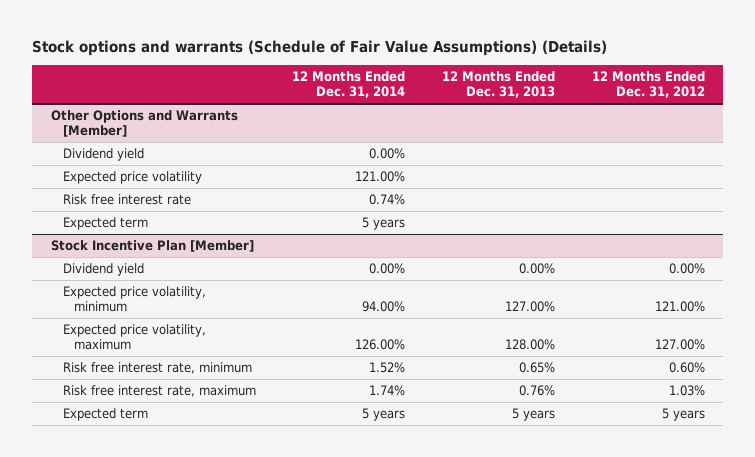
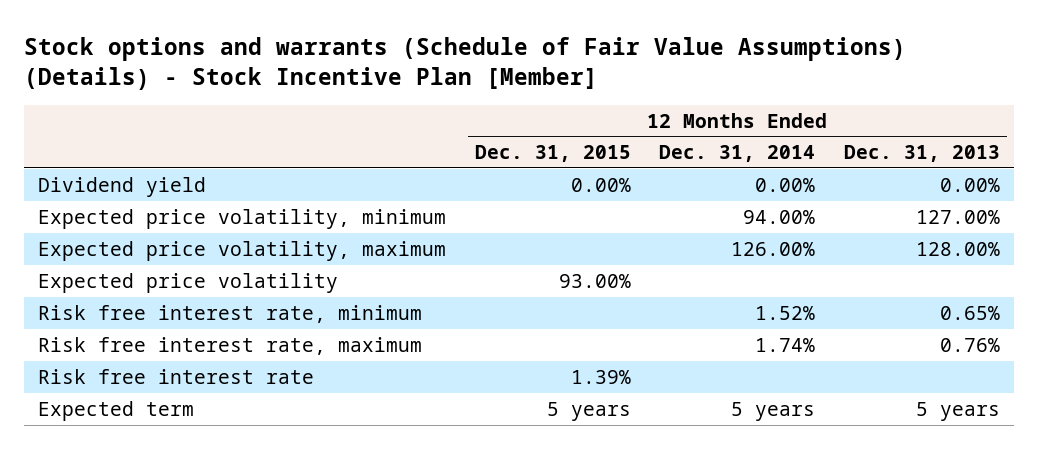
[32,40,608,57] Stock options and warrants (Schedule of Fair Value Assumptions) (Details) -> [24,36,907,91] Stock options and warrants (Schedule of Fair Value Assumptions) (Details) - Stock Incentive Plan [Member]
[591,71,705,99] 12 Months Ended Dec. 31, 2012 -> none
none -> [474,145,631,163] Dec. 31, 2015
[50,110,238,138] Other Options and Warrants [Member] -> none
[62,148,144,162] Dividend yield -> none
[62,171,202,185] Expected price volatility -> none
[62,194,191,206] Risk free interest rate -> none
[62,217,148,231] Expected term -> none
[50,240,254,253] Stock Incentive Plan [Member] -> none
none -> [38,272,339,293] Expected price volatility
none -> [38,368,315,384] Risk free interest rate

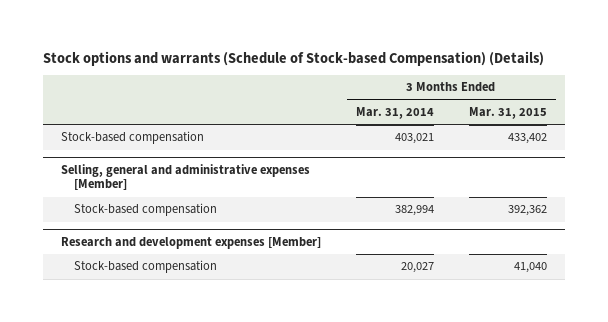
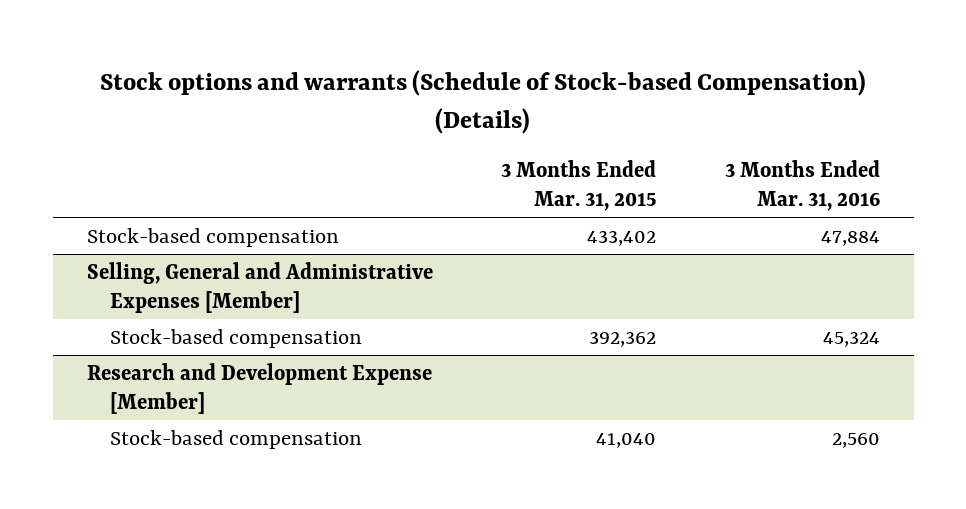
[355,107,434,120] Mar. 31, 2014 -> none
none -> [724,159,880,212] 3 Months Ended Mar. 31, 2016
[60,163,310,191] Selling, general and administrative expenses [Member] -> [86,261,433,314] Selling, General and Administrative Expenses [Member]
[60,236,321,249] Research and development expenses [Member] -> [86,362,432,415] Research and Development Expense [Member]

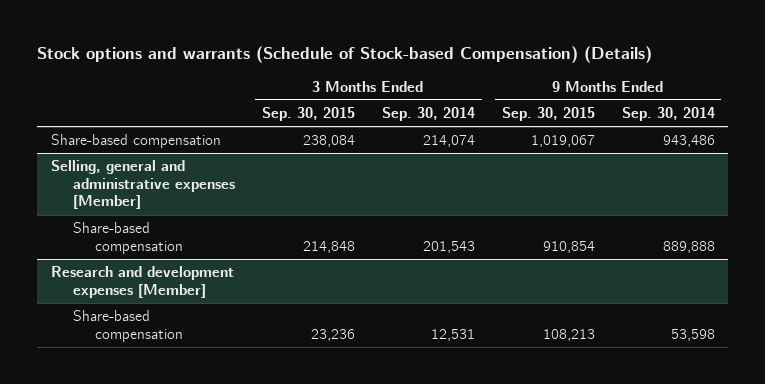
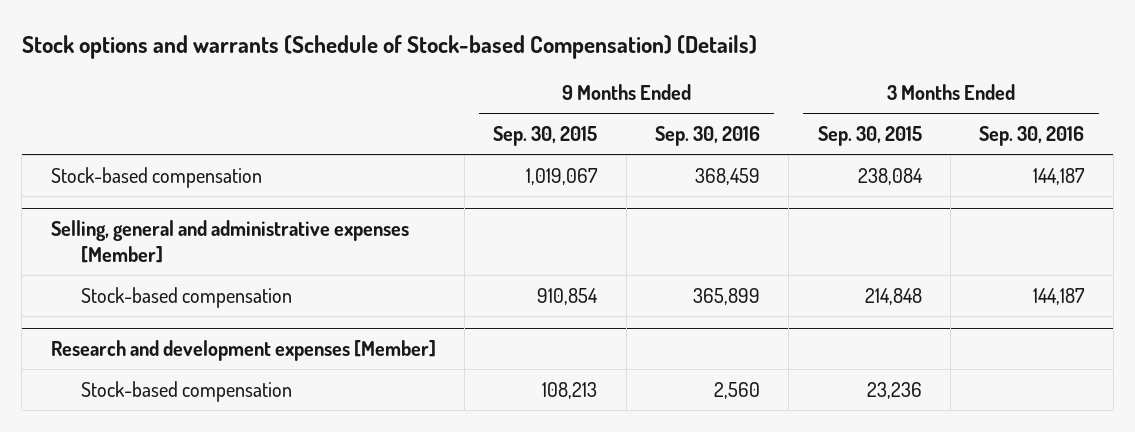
[381,107,475,122] Sep. 30, 2014 -> none
[621,107,715,122] Sep. 30, 2014 -> none
none -> [654,126,760,147] Sep. 30, 2016
none -> [979,126,1085,147] Sep. 30, 2016
[50,134,221,149] Share-based compensation -> [50,166,262,188] Stock-based compensation
[72,222,183,254] Share-based compensation -> [81,286,293,308] Stock-based compensation
[72,310,183,342] Share-based compensation -> [81,380,293,402] Stock-based compensation

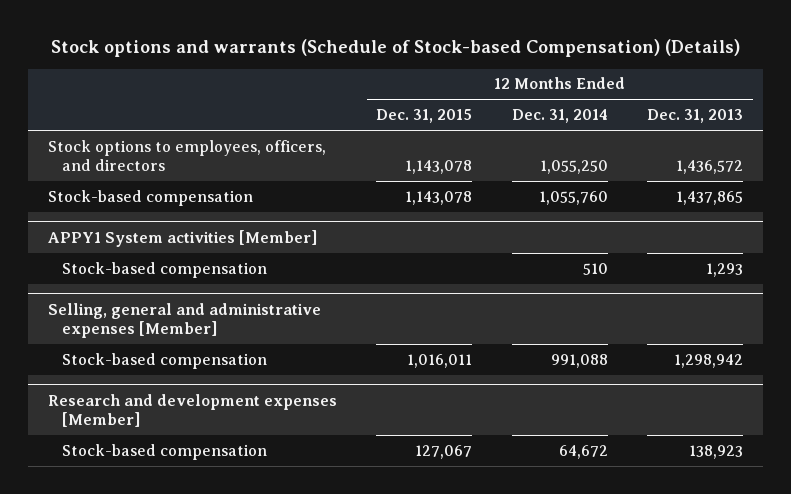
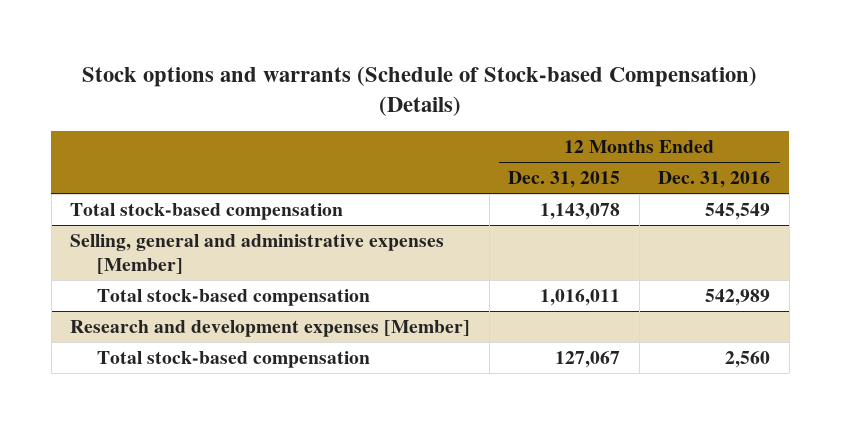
[511,109,608,124] Dec. 31, 2014 -> none
[647,109,744,124] Dec. 31, 2013 -> none
none -> [658,171,771,189] Dec. 31, 2016
[48,139,327,172] Stock options to employees, officers, and directors -> none
[48,229,318,247] APPY1 System activities [Member] -> none
[62,261,268,278] Stock-based compensation -> none
[48,189,254,206] Stock-based compensation -> [70,202,344,220] Total stock-based compensation
[62,352,268,369] Stock-based compensation -> [97,288,371,306] Total stock-based compensation
[62,443,268,460] Stock-based compensation -> [97,350,371,368] Total stock-based compensation

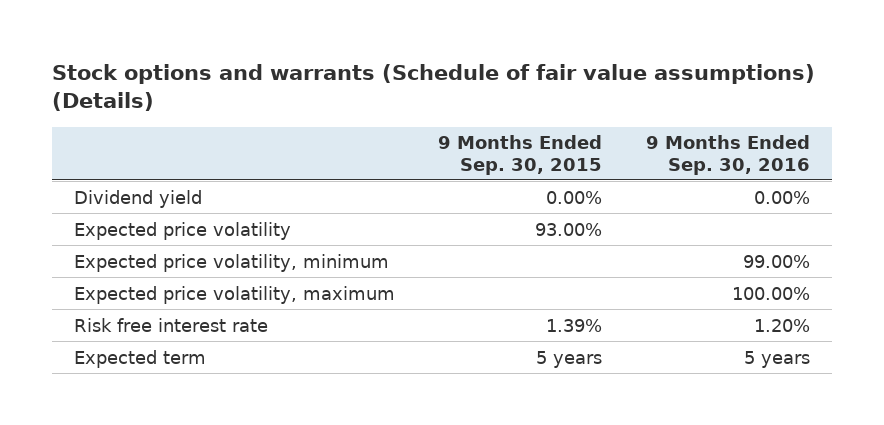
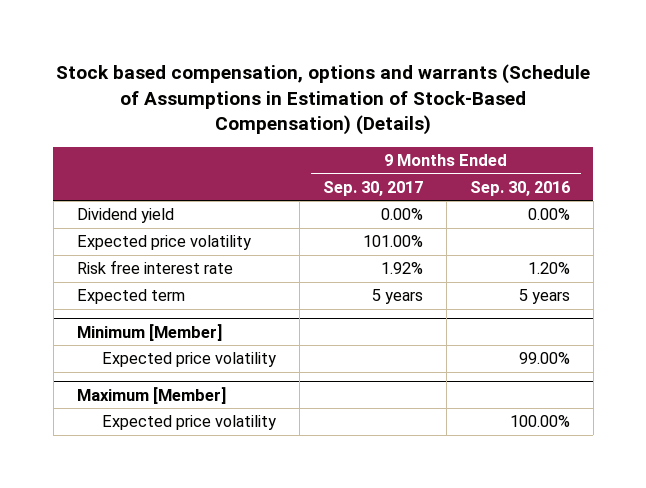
[51,64,815,112] Stock options and warrants (Schedule of fair value assumptions) (Details) -> [56,64,591,136] Stock based compensation, options and warrants (Schedule of Assumptions in Estimation of Stock-Based Compensation) (Details)
[438,135,603,175] 9 Months Ended Sep. 30, 2015 -> none
none -> [322,180,423,196] Sep. 30, 2017
[73,253,389,272] Expected price volatility, minimum -> none
[73,285,395,304] Expected price volatility, maximum -> none
none -> [76,323,222,341] Minimum [Member]
none -> [101,352,276,368] Expected price volatility
none -> [76,386,226,404] Maximum [Member]
none -> [101,415,276,431] Expected price volatility

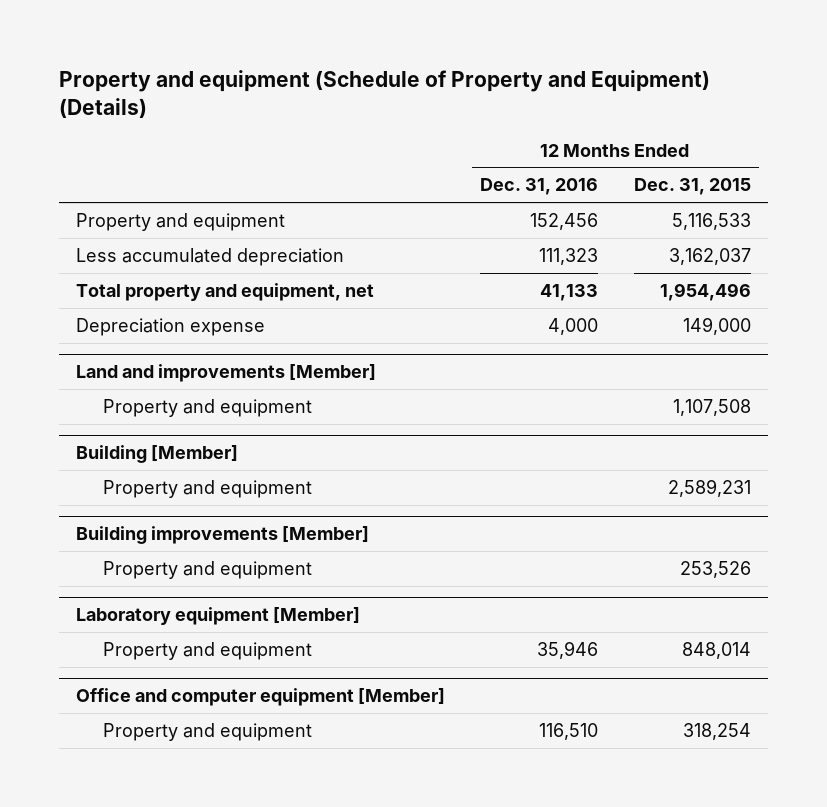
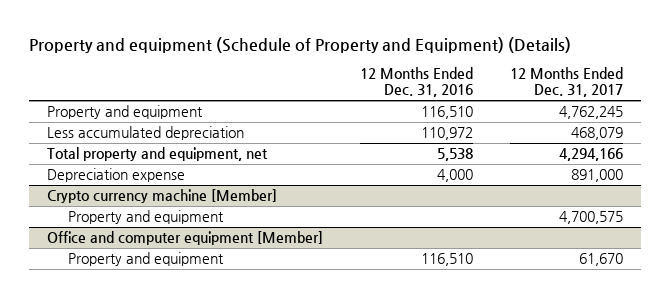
[633,178,751,196] Dec. 31, 2015 -> none
none -> [509,67,623,98] 12 Months Ended Dec. 31, 2017
[530,212,599,230] 152,456 -> [421,106,474,120] 116,510
[539,247,599,265] 111,323 -> [421,127,474,141] 110,972
[540,283,599,301] 41,133 -> [437,148,474,162] 5,538
[76,363,377,382] Land and improvements [Member] -> none
[103,398,313,417] Property and equipment -> none
[76,444,239,463] Building [Member] -> none
[103,479,313,498] Property and equipment -> none
[76,525,370,544] Building improvements [Member] -> none
none -> [47,189,278,204] Crypto currency machine [Member]
[76,606,361,625] Laboratory equipment [Member] -> none
[103,641,313,660] Property and equipment -> none

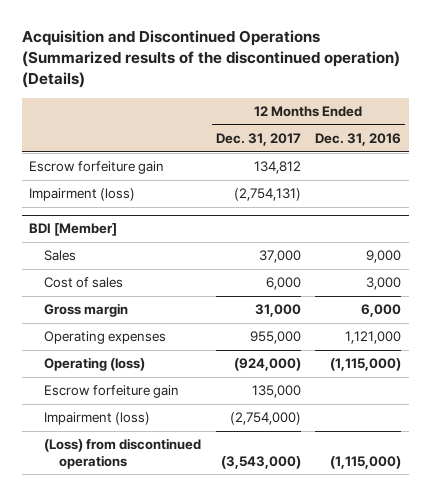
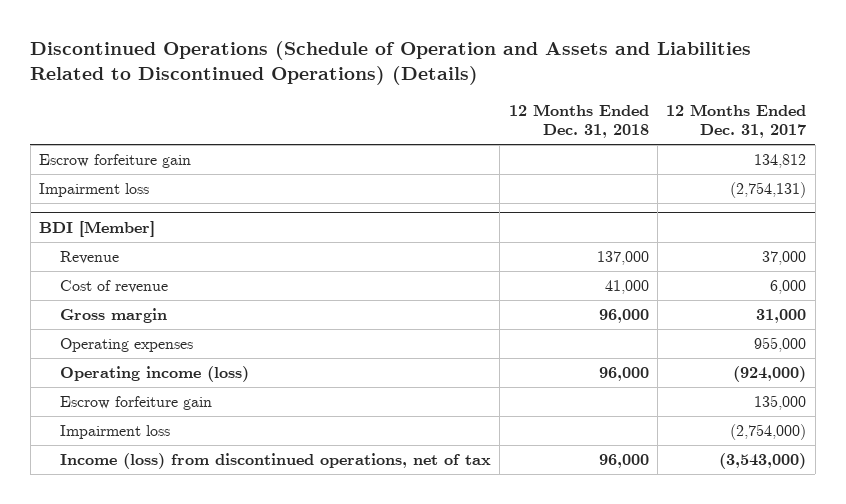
[21,30,400,89] Acquisition and Discontinued Operations (Summarized results of the discontinued operation) (Details) -> [30,41,752,85] Discontinued Operations (Schedule of Operation and Assets and Liabilities Related to Discontinued Operations) (Details)
[315,133,402,147] Dec. 31, 2016 -> none
none -> [508,104,649,138] 12 Months Ended Dec. 31, 2018
[28,188,135,202] Impairment (loss) -> [39,183,150,198] Impairment loss
[43,250,76,262] Sales -> [60,251,120,265] Revenue
[43,277,123,289] Cost of sales -> [60,280,169,294] Cost of revenue
[43,357,145,372] Operating (loss) -> [60,366,250,383] Operating income (loss)
[43,412,150,426] Impairment (loss) -> [60,425,171,440] Impairment loss
[43,438,201,469] (Loss) from discontinued operations -> [60,453,492,470] Income (loss) from discontinued operations, net of tax

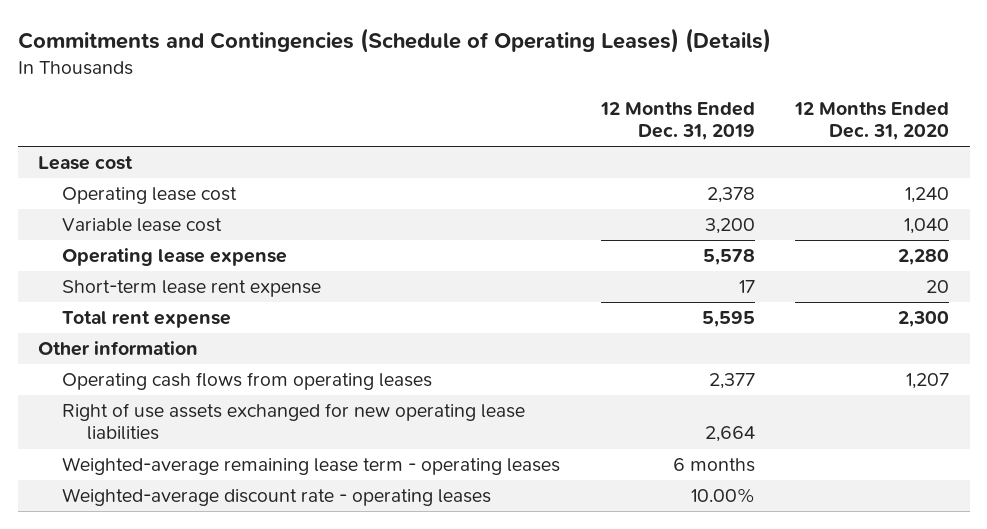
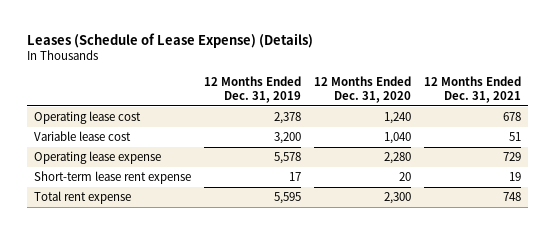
[17,27,771,53] Commitments and Contingencies (Schedule of Operating Leases) (Details) -> [27,32,314,48] Leases (Schedule of Lease Expense) (Details)
none -> [424,75,522,103] 12 Months Ended Dec. 31, 2021
[37,156,133,171] Lease cost -> none
[37,341,198,357] Other information -> none
[62,372,433,391] Operating cash flows from operating leases -> none
[62,403,526,441] Right of use assets exchanged for new operating lease liabilities -> none
[62,457,561,476] Weighted-average remaining lease term - operating leases -> none
[62,488,492,507] Weighted-average discount rate - operating leases -> none

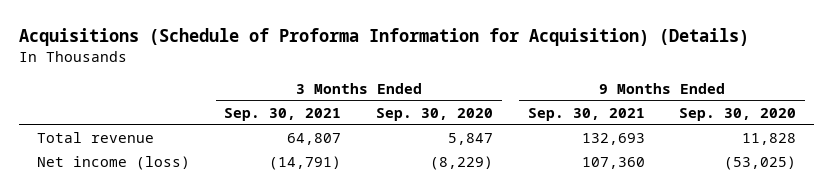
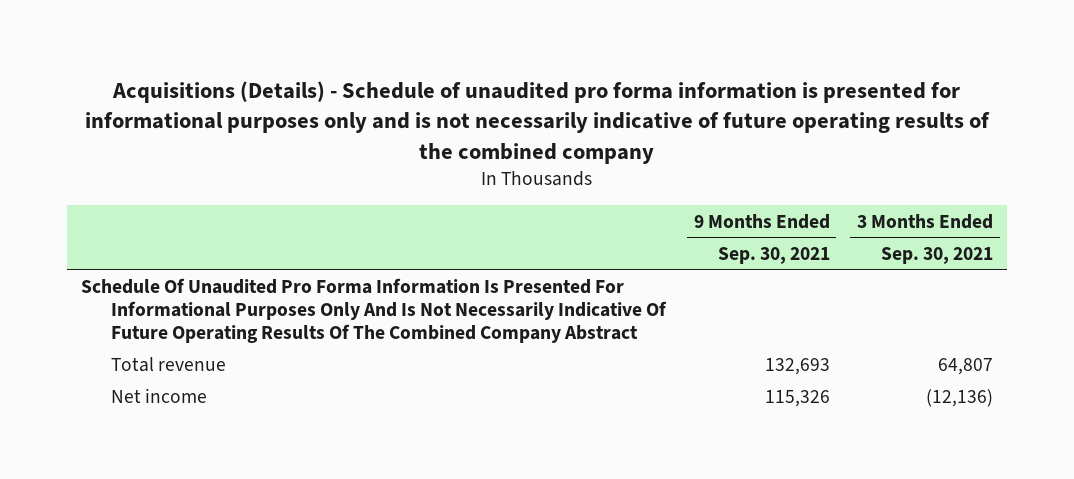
[19,28,750,47] Acquisitions (Schedule of Proforma Information for Acquisition) (Details) -> [85,80,991,164] Acquisitions (Details) - Schedule of unaudited pro forma information is presented for informational purposes only and is not necessarily indicative of future operating results of the combined company
[375,107,493,121] Sep. 30, 2020 -> none
[679,107,797,121] Sep. 30, 2020 -> none
none -> [80,277,667,343] Schedule Of Unaudited Pro Forma Information Is Presented For Informational Purposes Only And Is Not Necessarily Indicative Of Future Operating Results Of The Combined Company Abstract
[36,156,190,171] Net income (loss) -> [110,387,207,403] Net income
[269,156,342,171] (14,791) -> [926,388,994,407] (12,136)
[581,157,645,170] 107,360 -> [764,389,830,407] 115,326

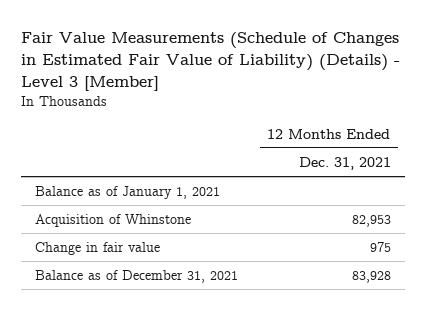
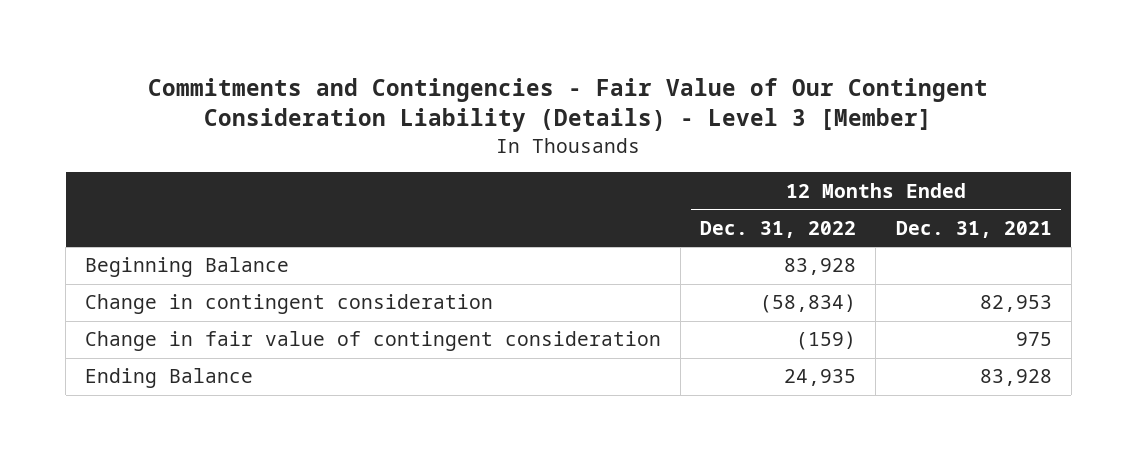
[20,31,400,91] Fair Value Measurements (Schedule of Changes in Estimated Fair Value of Liability) (Details) - Level 3 [Member] -> [148,78,989,133] Commitments and Contingencies - Fair Value of Our Contingent Consideration Liability (Details) - Level 3 [Member]
none -> [700,220,857,238] Dec. 31, 2022
[35,185,221,199] Balance as of January 1, 2021 -> [85,257,290,278] Beginning Balance
[35,213,192,227] Acquisition of Whinstone -> [85,294,494,315] Change in contingent consideration
[35,241,161,255] Change in fair value -> [85,331,662,352] Change in fair value of contingent consideration
[35,269,239,283] Balance as of December 31, 2021 -> [85,368,254,389] Ending Balance

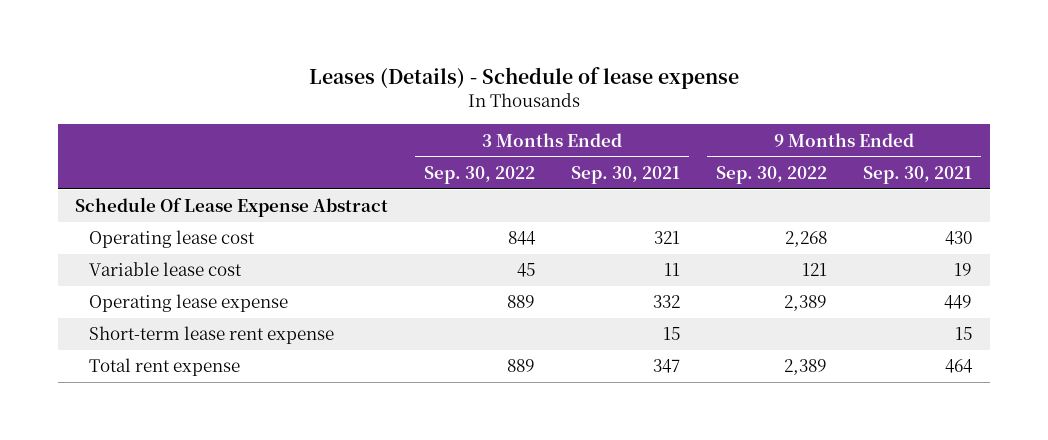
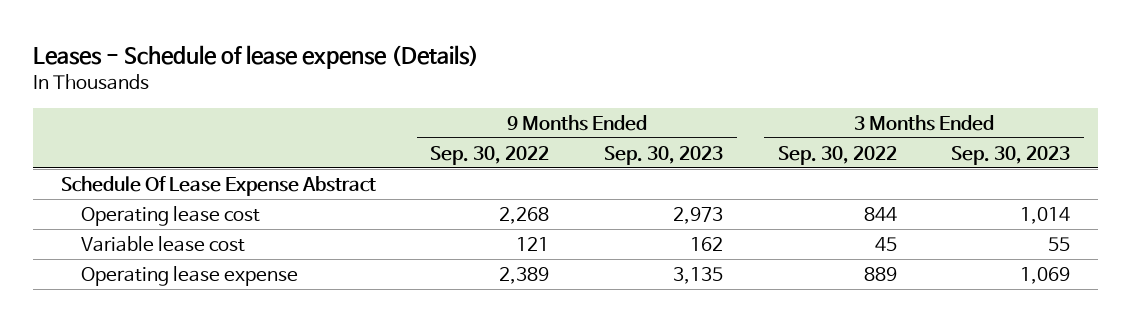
[308,67,739,90] Leases (Details) - Schedule of lease expense -> [33,44,480,69] Leases - Schedule of lease expense (Details)
[571,165,681,184] Sep. 30, 2021 -> none
[863,165,973,184] Sep. 30, 2021 -> none
none -> [603,145,723,165] Sep. 30, 2023
none -> [951,145,1071,165] Sep. 30, 2023
[89,326,335,345] Short-term lease rent expense -> none
[89,358,241,377] Total rent expense -> none

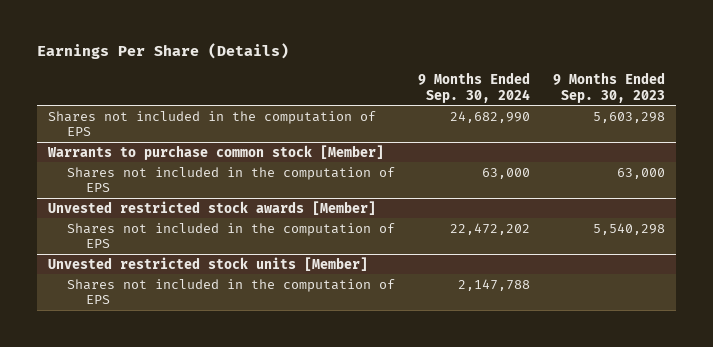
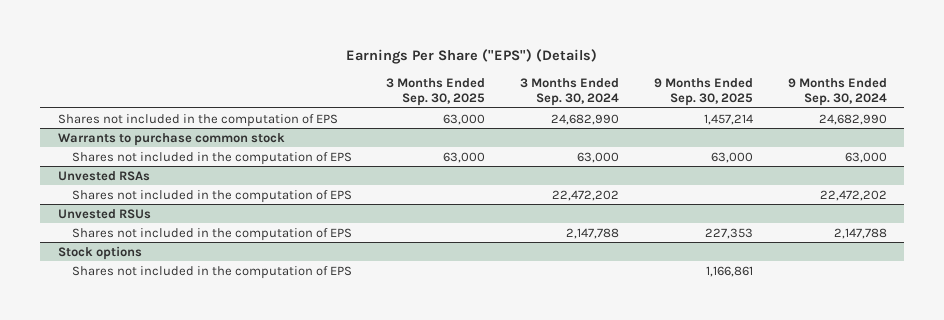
[36,43,289,60] Earnings Per Share (Details) -> [346,49,598,65] Earnings Per Share ("EPS") (Details)
[552,71,665,103] 9 Months Ended Sep. 30, 2023 -> none
none -> [386,77,486,107] 3 Months Ended Sep. 30, 2025
none -> [520,77,620,107] 3 Months Ended Sep. 30, 2024
none -> [653,77,753,107] 9 Months Ended Sep. 30, 2025
[47,144,385,160] Warrants to purchase common stock [Member] -> [57,132,285,146] Warrants to purchase common stock
[48,200,377,215] Unvested restricted stock awards [Member] -> [57,170,150,181] Unvested RSAs
[48,256,369,271] Unvested restricted stock units [Member] -> [57,208,151,219] Unvested RSUs
none -> [57,245,142,260] Stock options
none -> [71,265,352,279] Shares not included in the computation of EPS

